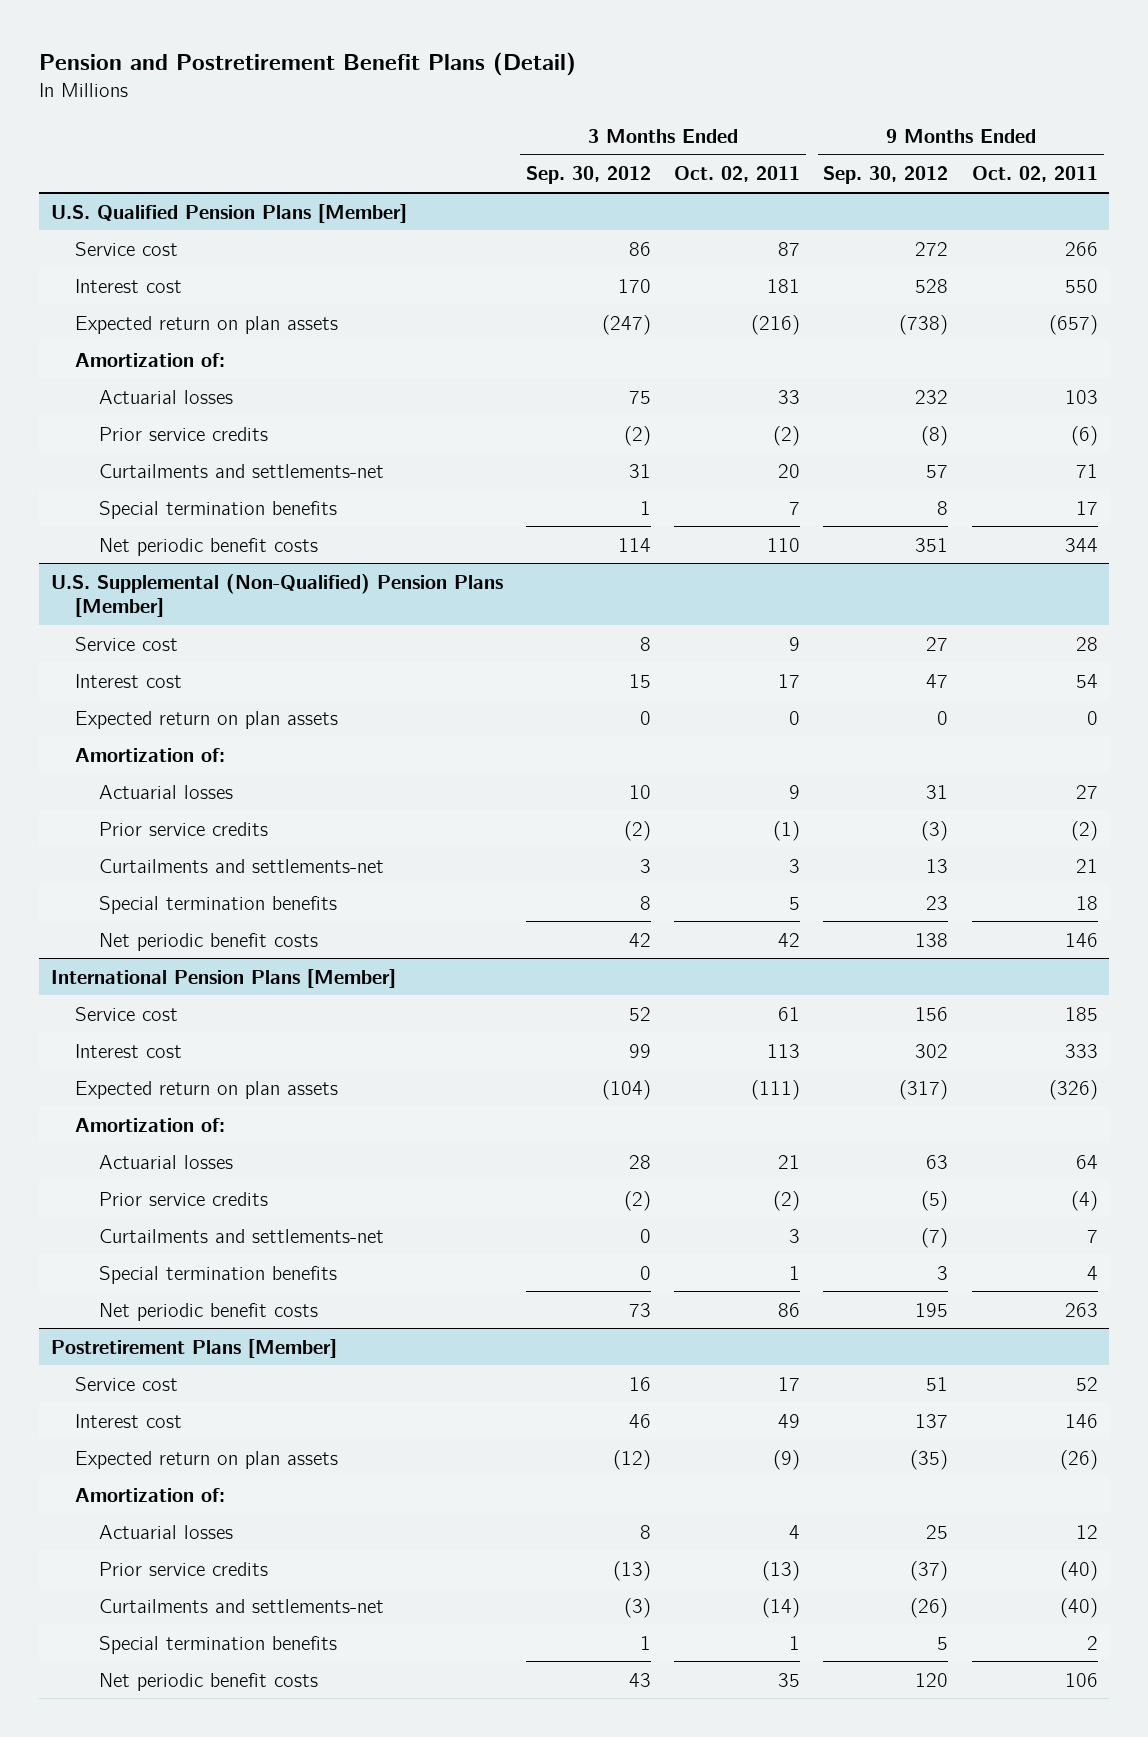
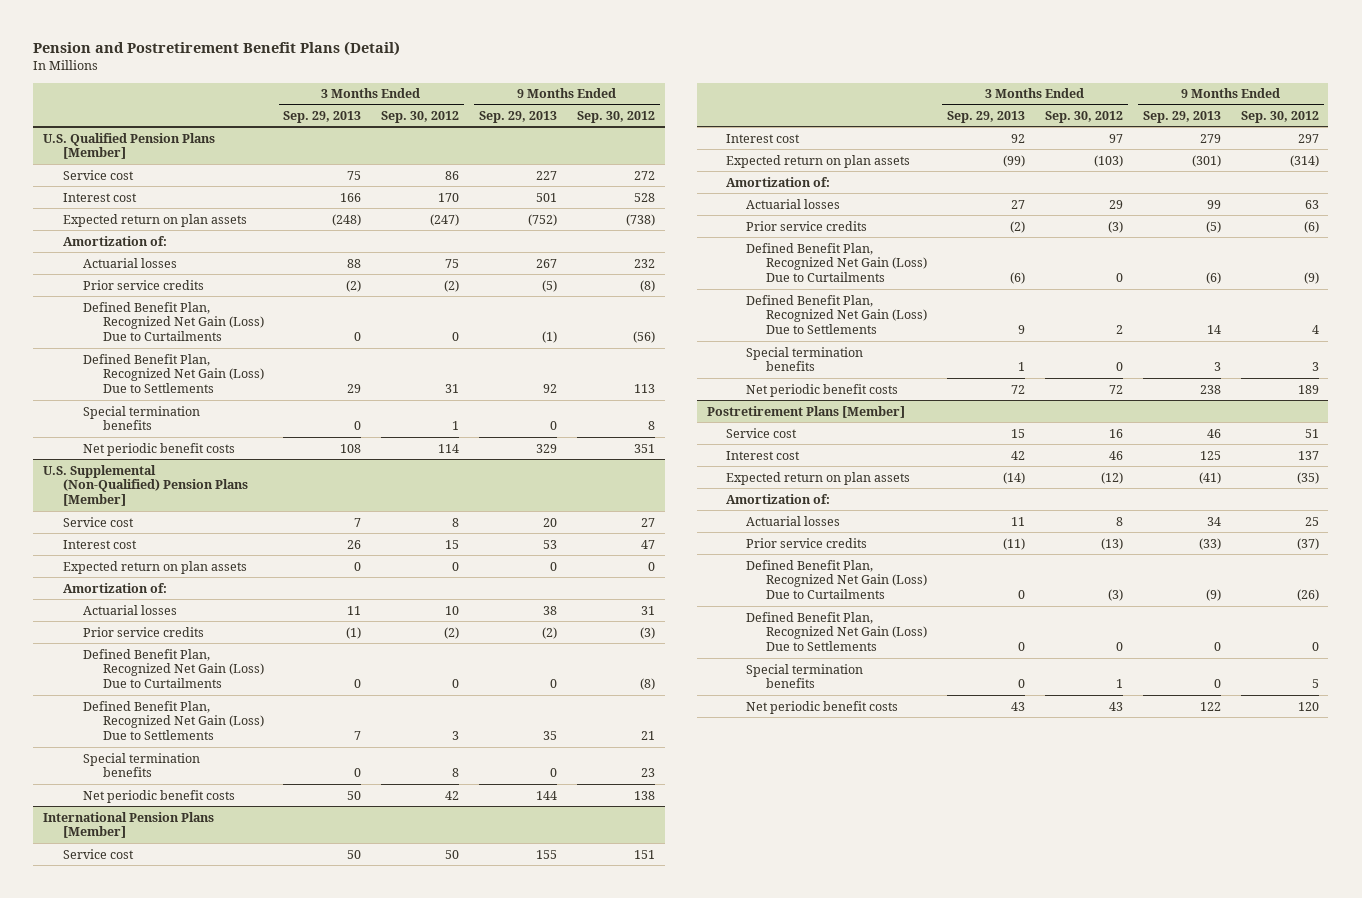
[674,166,801,183] Oct. 02, 2011 -> none
[971,166,1098,183] Oct. 02, 2011 -> none
none -> [283,111,362,124] Sep. 29, 2013
none -> [479,111,558,124] Sep. 29, 2013
[99,463,385,478] Curtailments and settlements-net -> none
none -> [82,301,264,342] Defined Benefit Plan, Recognized Net Gain (Loss) Due to Curtailments
none -> [82,353,264,394] Defined Benefit Plan, Recognized Net Gain (Loss) Due to Settlements
[99,858,385,873] Curtailments and settlements-net -> none
none -> [82,648,264,689] Defined Benefit Plan, Recognized Net Gain (Loss) Due to Curtailments
none -> [82,700,264,741] Defined Benefit Plan, Recognized Net Gain (Loss) Due to Settlements
[628,1006,651,1021] 52 -> [445,849,460,859] 50
[915,1006,949,1021] 156 -> [634,849,656,859] 151
[628,1043,651,1058] 99 -> [1108,133,1123,143] 97
[915,1043,949,1058] 302 -> [1297,133,1319,143] 297
[601,1079,651,1100] (104) -> [1093,154,1123,167] (103)
[899,1079,949,1100] (317) -> [1289,154,1319,167] (314)
[99,1228,385,1243] Curtailments and settlements-net -> none
[628,1154,651,1169] 28 -> [1108,199,1123,209] 29
[623,1190,651,1211] (2) -> [1107,220,1123,233] (3)
[921,1190,949,1211] (5) -> [1303,220,1319,233] (6)
none -> [746,242,927,283] Defined Benefit Plan, Recognized Net Gain (Loss) Due to Curtailments
none -> [746,294,927,335] Defined Benefit Plan, Recognized Net Gain (Loss) Due to Settlements
[628,1302,651,1317] 73 -> [1108,384,1123,394] 72
[915,1302,949,1317] 195 -> [1297,384,1319,394] 189
[99,1598,385,1613] Curtailments and settlements-net -> [746,559,927,600] Defined Benefit Plan, Recognized Net Gain (Loss) Due to Curtailments
none -> [746,611,927,652] Defined Benefit Plan, Recognized Net Gain (Loss) Due to Settlements

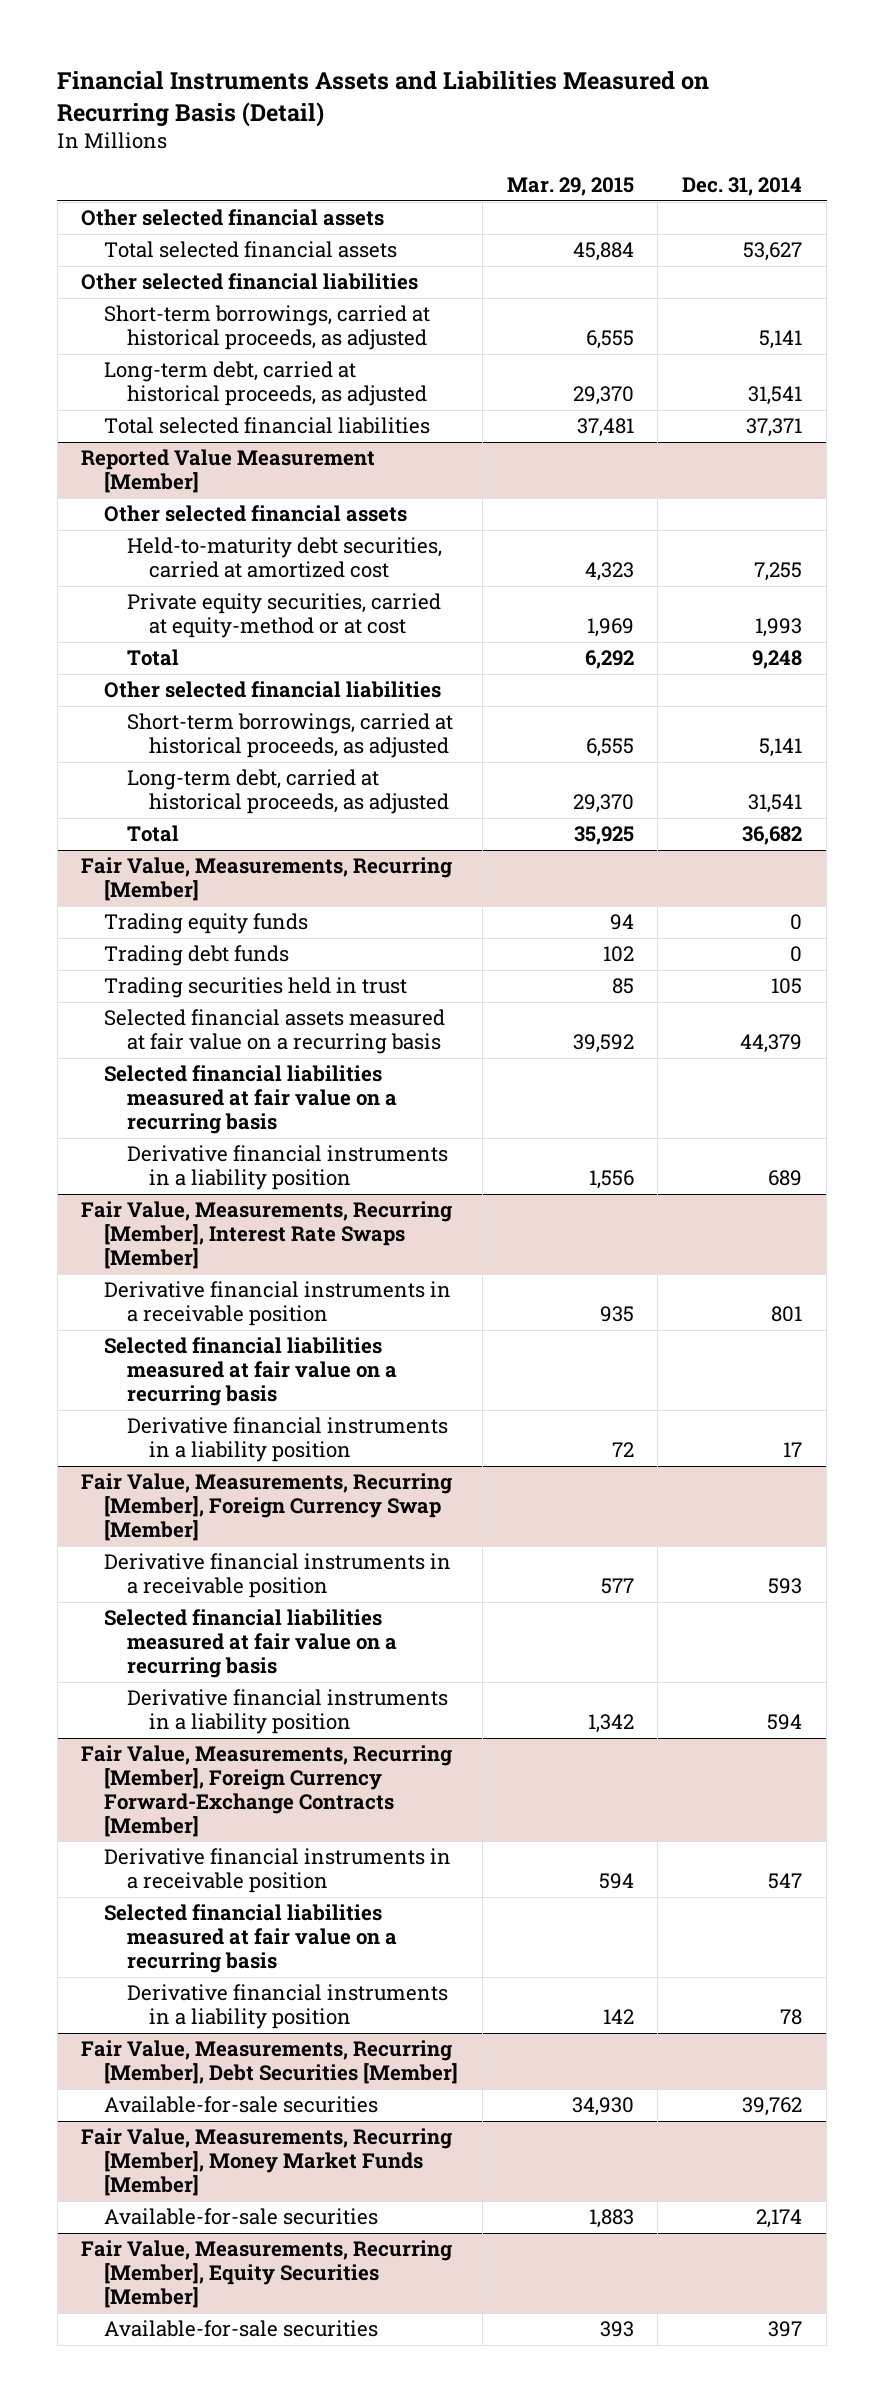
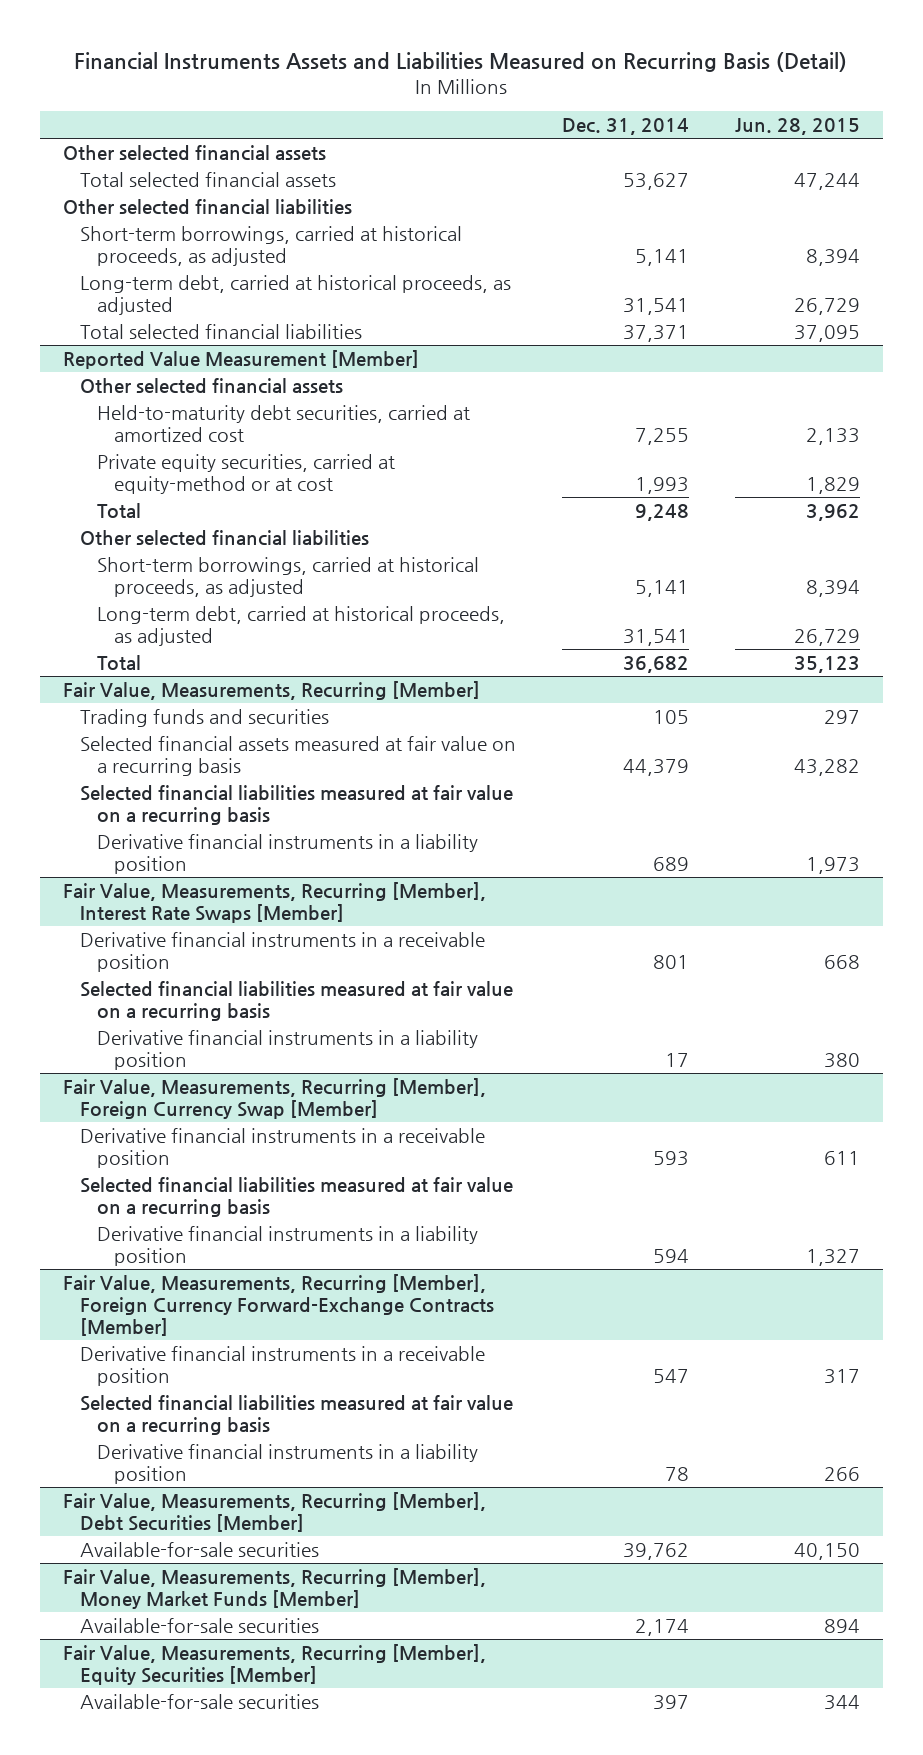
[506,177,634,197] Mar. 29, 2015 -> none
none -> [734,118,860,136] Jun. 28, 2015
[103,913,308,935] Trading equity funds -> none
[103,945,289,967] Trading debt funds -> none
[103,977,407,999] Trading securities held in trust -> none
none -> [79,708,329,727] Trading funds and securities

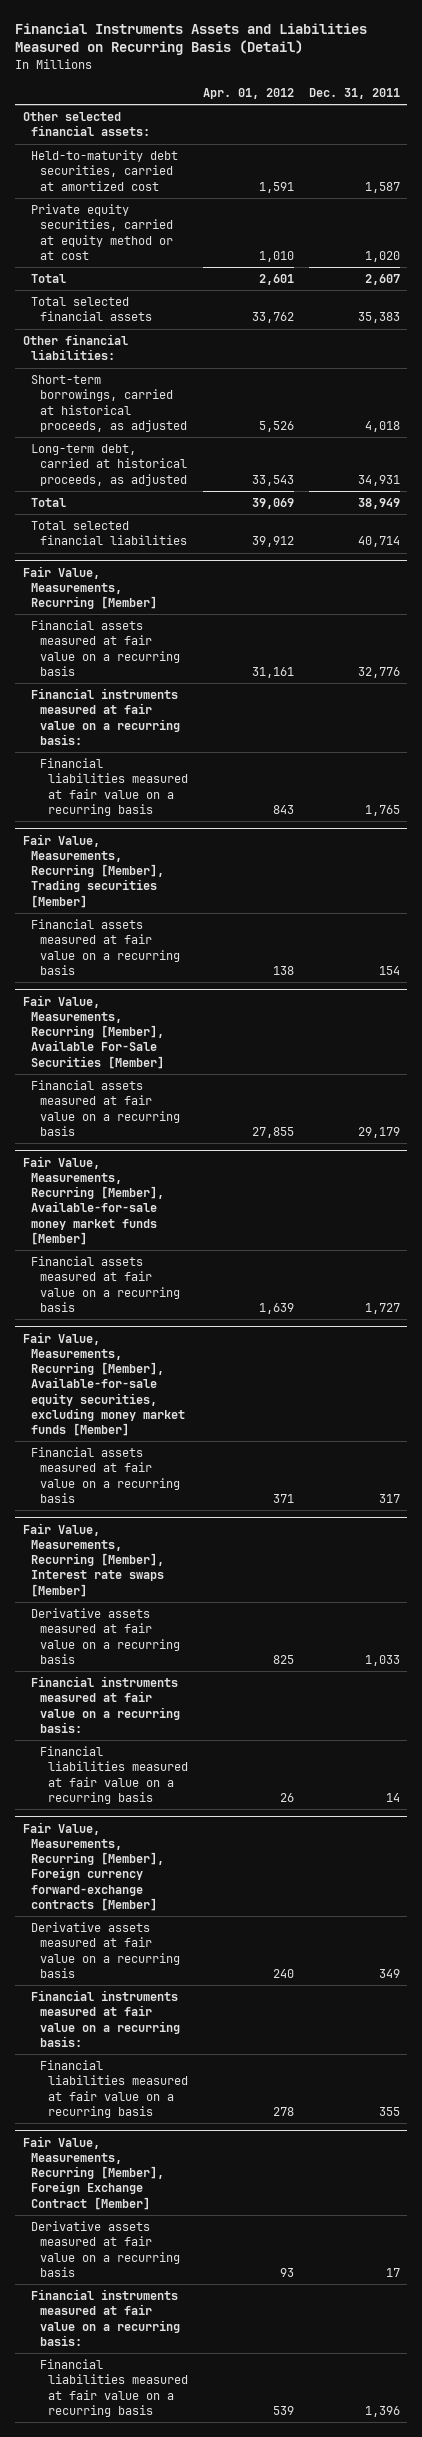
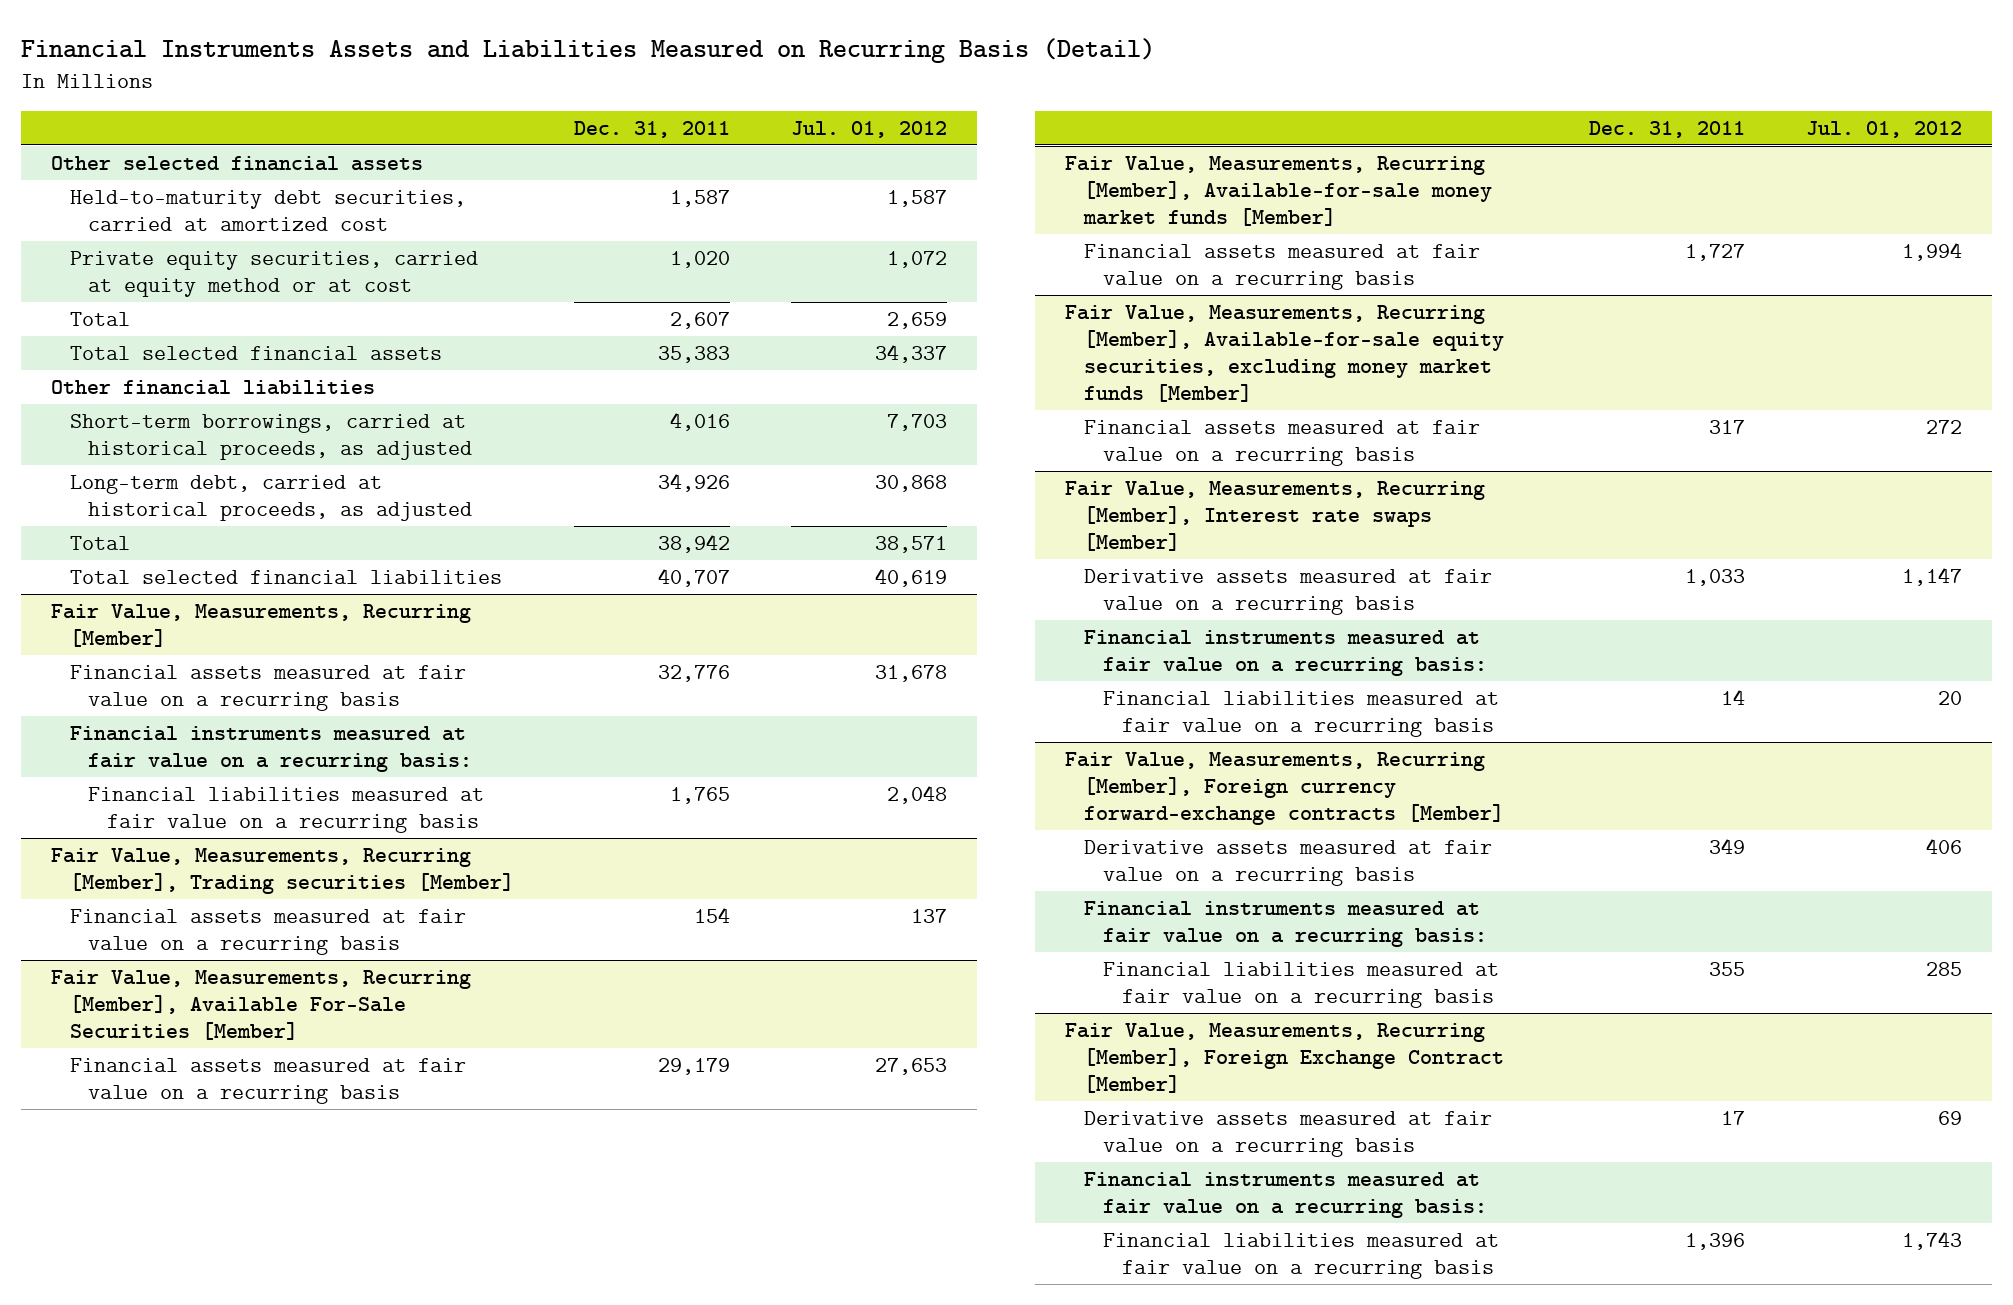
[202,87,294,99] Apr. 01, 2012 -> none
none -> [791,120,948,138] Jul. 01, 2012
[22,112,151,137] Other selected financial assets: -> [51,156,424,172] Other selected financial assets
[22,334,128,361] Other financial liabilities: -> [51,380,376,396] Other financial liabilities
[364,420,400,432] 4,018 -> [670,412,731,432] 4,016
[357,474,400,486] 34,931 -> [658,473,731,493] 34,926
[357,498,400,510] 38,949 -> [658,534,731,554] 38,942
[357,536,400,548] 40,714 -> [658,568,731,588] 40,707

